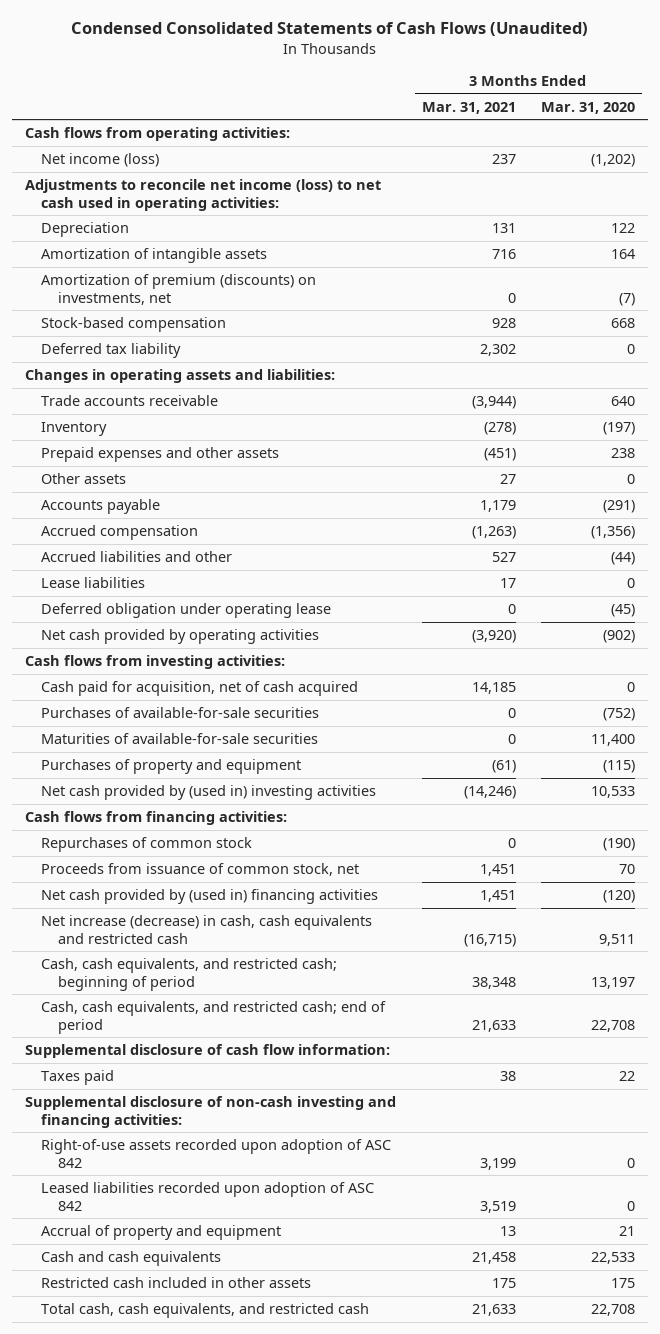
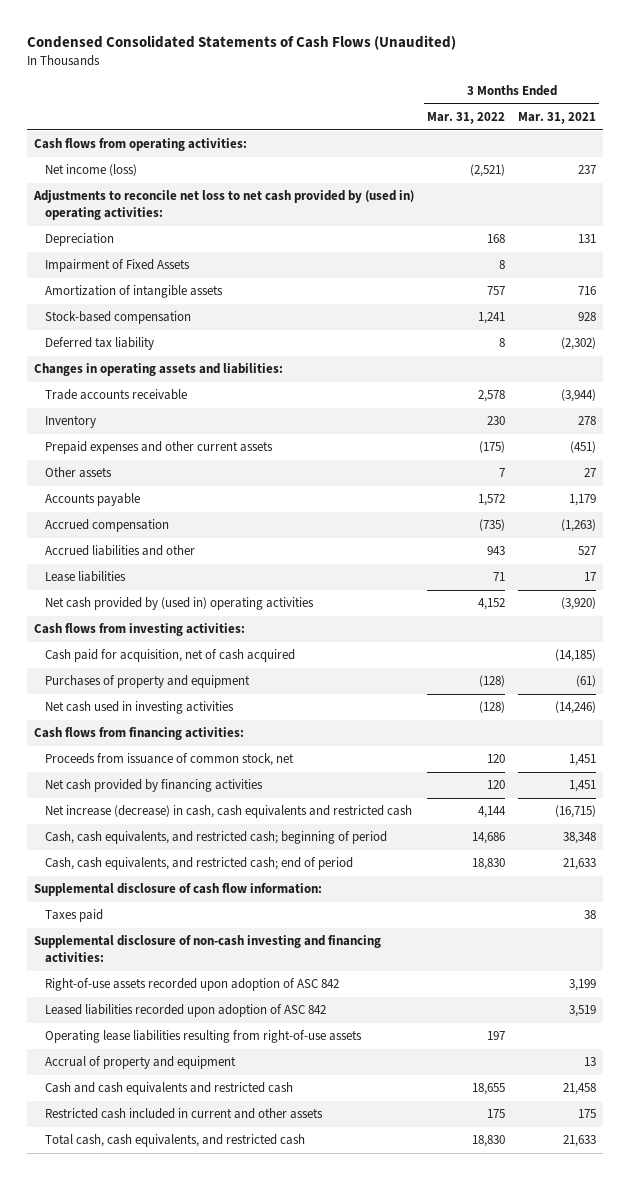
[541,101,636,114] Mar. 31, 2020 -> none
none -> [427,112,506,125] Mar. 31, 2022
[24,179,381,211] Adjustments to reconcile net income (loss) to net cash used in operating activities: -> [32,190,414,220] Adjustments to reconcile net loss to net cash provided by (used in) operating activities:
none -> [45,259,191,273] Impairment of Fixed Assets
[41,274,317,305] Amortization of premium (discounts) on investments, net -> none
[479,344,516,357] 2,302 -> [561,337,597,351] (2,302)
[483,422,516,436] (278) -> [578,416,597,426] 278
[41,447,280,463] Prepaid expenses and other assets -> [45,441,274,455] Prepaid expenses and other current assets
[41,603,332,619] Deferred obligation under operating lease -> none
[41,629,320,645] Net cash provided by operating activities -> [45,597,315,611] Net cash provided by (used in) operating activities
[41,707,320,719] Purchases of available-for-sale securities -> none
[41,733,319,745] Maturities of available-for-sale securities -> none
[471,682,516,695] 14,185 -> [555,649,597,663] (14,185)
[41,785,377,801] Net cash provided by (used in) investing activities -> [45,701,235,715] Net cash used in investing activities
[41,837,253,853] Repurchases of common stock -> none
[41,889,379,905] Net cash provided by (used in) financing activities -> [45,779,264,793] Net cash provided by financing activities
none -> [45,1030,363,1044] Operating lease liabilities resulting from right-of-use assets
[41,1251,222,1267] Cash and cash equivalents -> [45,1082,294,1096] Cash and cash equivalents and restricted cash
[41,1277,312,1289] Restricted cash included in other assets -> [45,1108,324,1120] Restricted cash included in current and other assets

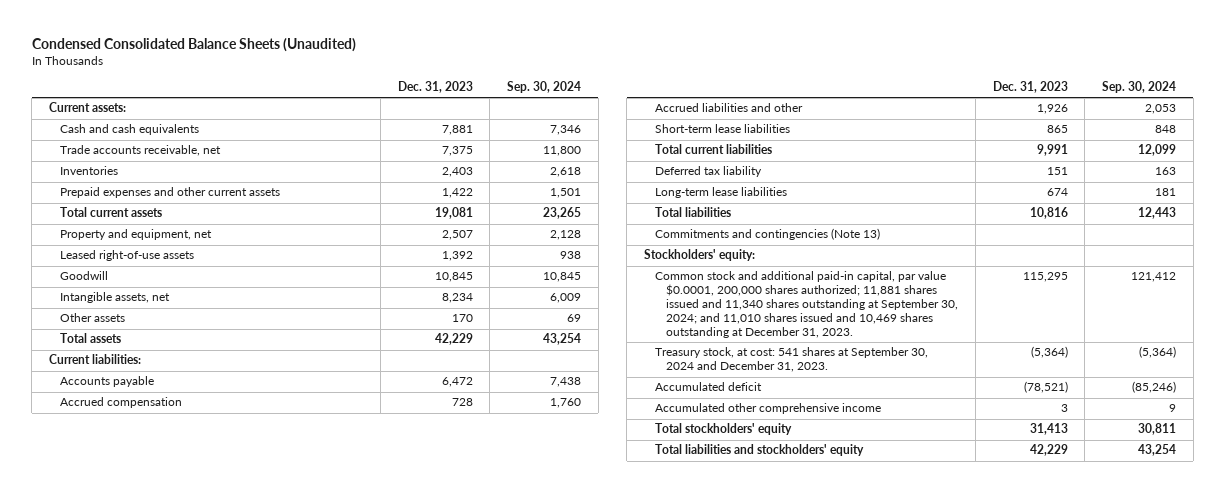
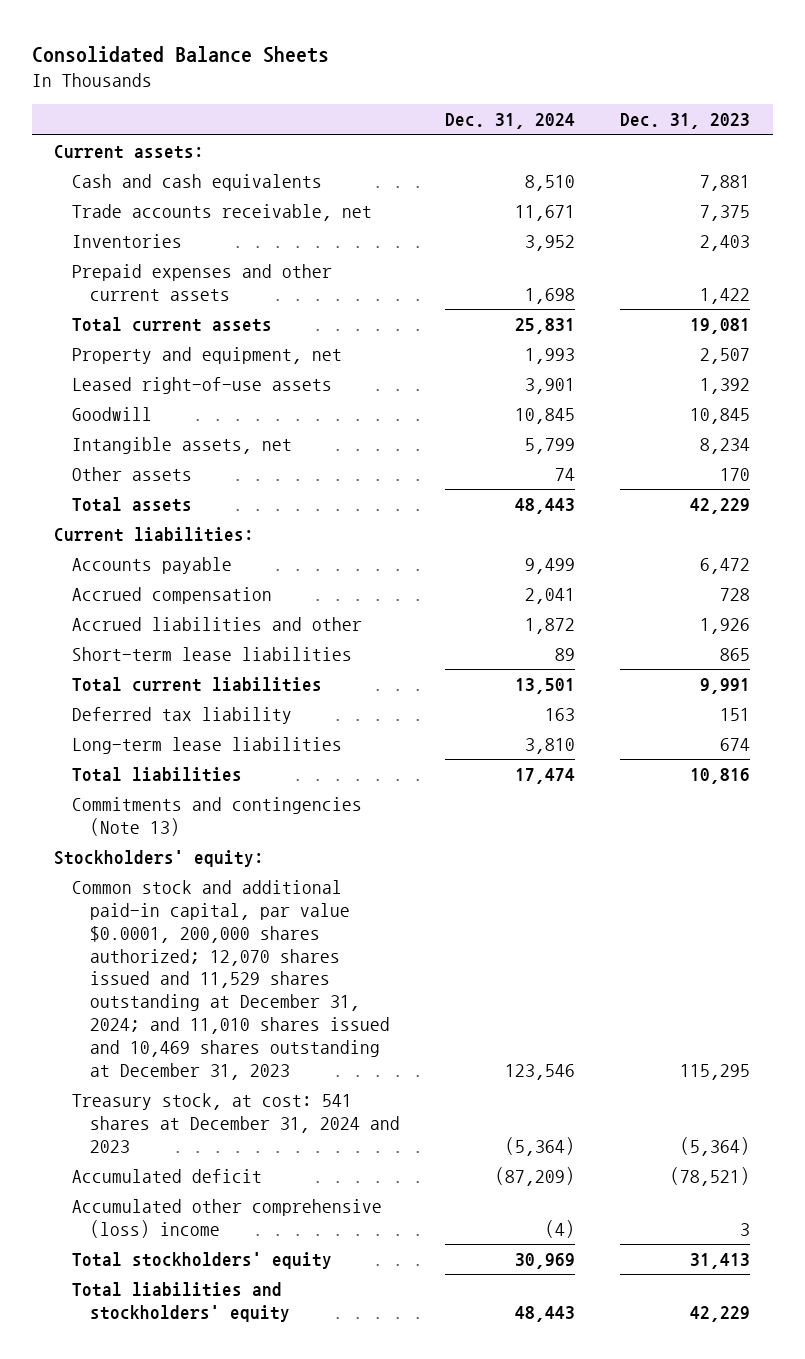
[31,38,356,53] Condensed Consolidated Balance Sheets (Unaudited) -> [31,45,329,63] Consolidated Balance Sheets
[506,81,581,94] Sep. 30, 2024 -> none
none -> [445,113,576,130] Dec. 31, 2024
[655,271,959,338] Common stock and additional paid-in capital, par value $0.0001, 200,000 shares authorized; 11,881 shares issued and 11,340 shares outstanding at September 30, 2024; and 11,010 shares issued and 10,469 shares outstanding at December 31, 2023. -> [72,880,391,1080] Common stock and additional paid-in capital, par value $0.0001, 200,000 shares authorized; 12,070 shares issued and 11,529 shares outstanding at December 31, 2024; and 11,010 shares issued and 10,469 shares outstanding at December 31, 2023
[655,347,929,373] Treasury stock, at cost: 541 shares at September 30, 2024 and December 31, 2023. -> [72,1093,401,1153] Treasury stock, at cost: 541 shares at December 31, 2024 and 2023
[655,403,882,415] Accumulated other comprehensive income -> [72,1199,383,1238] Accumulated other comprehensive (loss) income

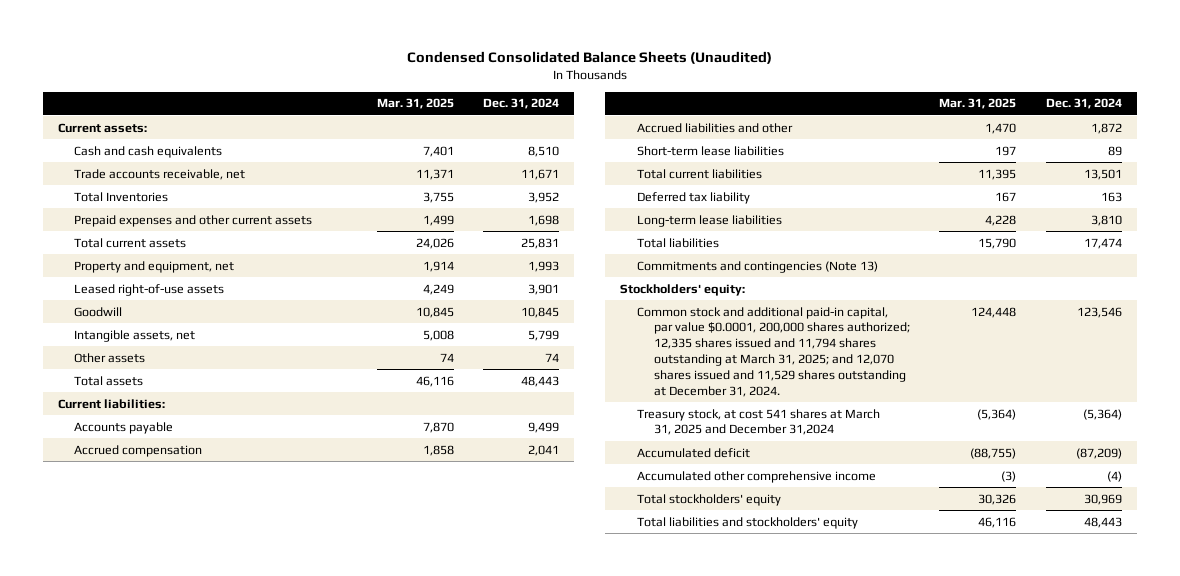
[31,45,329,63] Consolidated Balance Sheets -> [406,51,772,65] Condensed Consolidated Balance Sheets (Unaudited)
[620,113,751,130] Dec. 31, 2023 -> none
none -> [376,98,454,110] Mar. 31, 2025
[72,234,183,249] Inventories -> [74,191,169,202] Total Inventories
[72,880,391,1080] Common stock and additional paid-in capital, par value $0.0001, 200,000 shares authorized; 12,070 shares issued and 11,529 shares outstanding at December 31, 2024; and 11,010 shares issued and 10,469 shares outstanding at December 31, 2023 -> [637,306,910,397] Common stock and additional paid-in capital, par value $0.0001, 200,000 shares authorized; 12,335 shares issued and 11,794 shares outstanding at March 31, 2025; and 12,070 shares issued and 11,529 shares outstanding at December 31, 2024.
[72,1093,401,1153] Treasury stock, at cost: 541 shares at December 31, 2024 and 2023 -> [637,408,881,436] Treasury stock, at cost 541 shares at March 31, 2025 and December 31,2024
[72,1199,383,1238] Accumulated other comprehensive (loss) income -> [637,470,877,483] Accumulated other comprehensive income

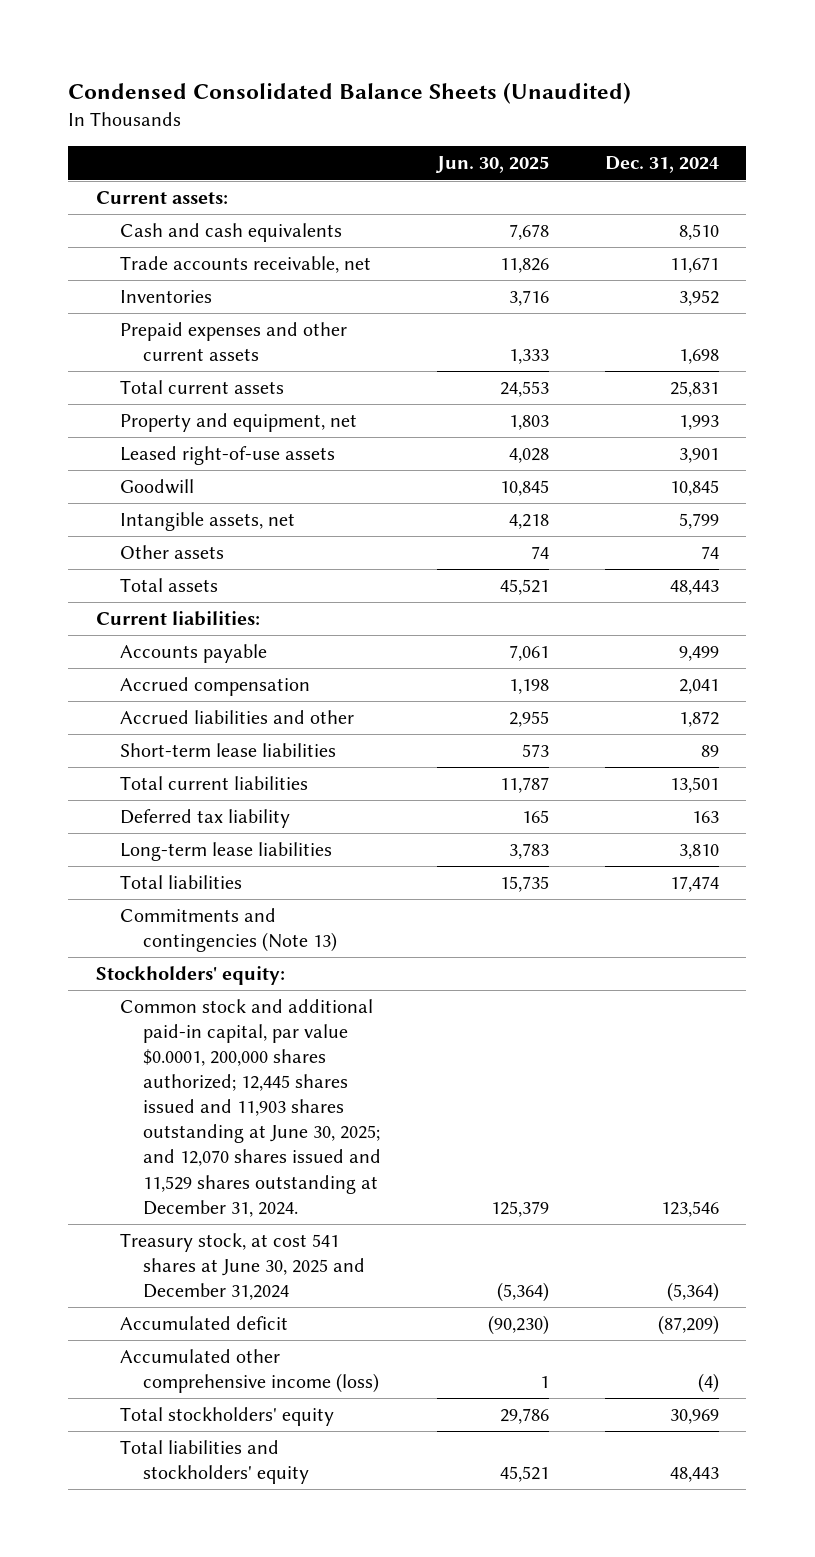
[376,98,454,110] Mar. 31, 2025 -> none
none -> [434,156,549,174] Jun. 30, 2025
[74,191,169,202] Total Inventories -> [119,290,212,304] Inventories
[637,306,910,397] Common stock and additional paid-in capital, par value $0.0001, 200,000 shares authorized; 12,335 shares issued and 11,794 shares outstanding at March 31, 2025; and 12,070 shares issued and 11,529 shares outstanding at December 31, 2024. -> [119,999,382,1217] Common stock and additional paid-in capital, par value $0.0001, 200,000 shares authorized; 12,445 shares issued and 11,903 shares outstanding at June 30, 2025; and 12,070 shares issued and 11,529 shares outstanding at December 31, 2024.
[637,408,881,436] Treasury stock, at cost 541 shares at March 31, 2025 and December 31,2024 -> [119,1233,366,1301] Treasury stock, at cost 541 shares at June 30, 2025 and December 31,2024
[637,470,877,483] Accumulated other comprehensive income -> [119,1349,380,1394] Accumulated other comprehensive income (loss)

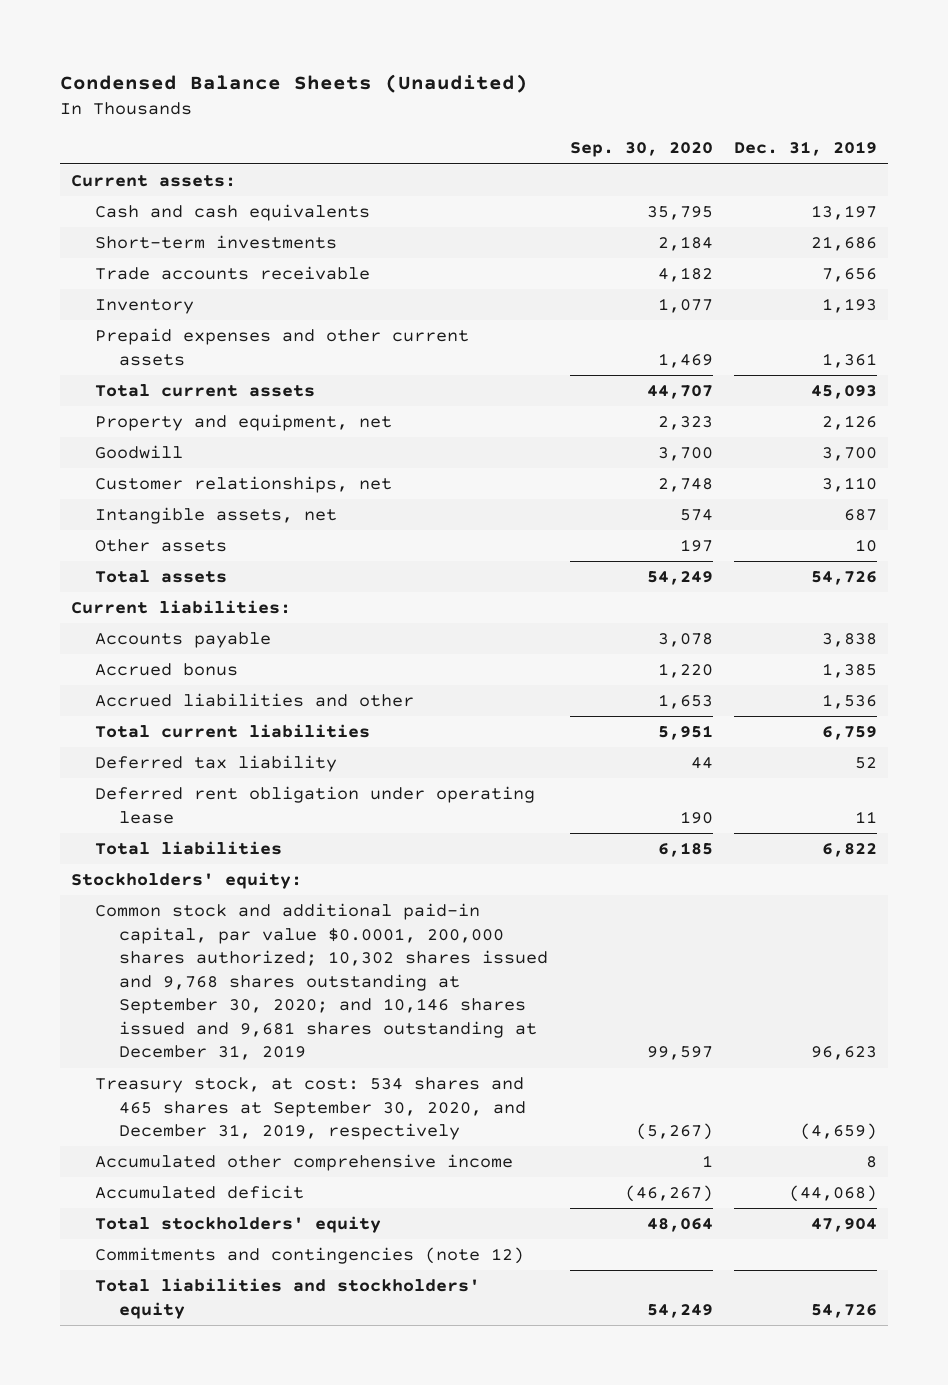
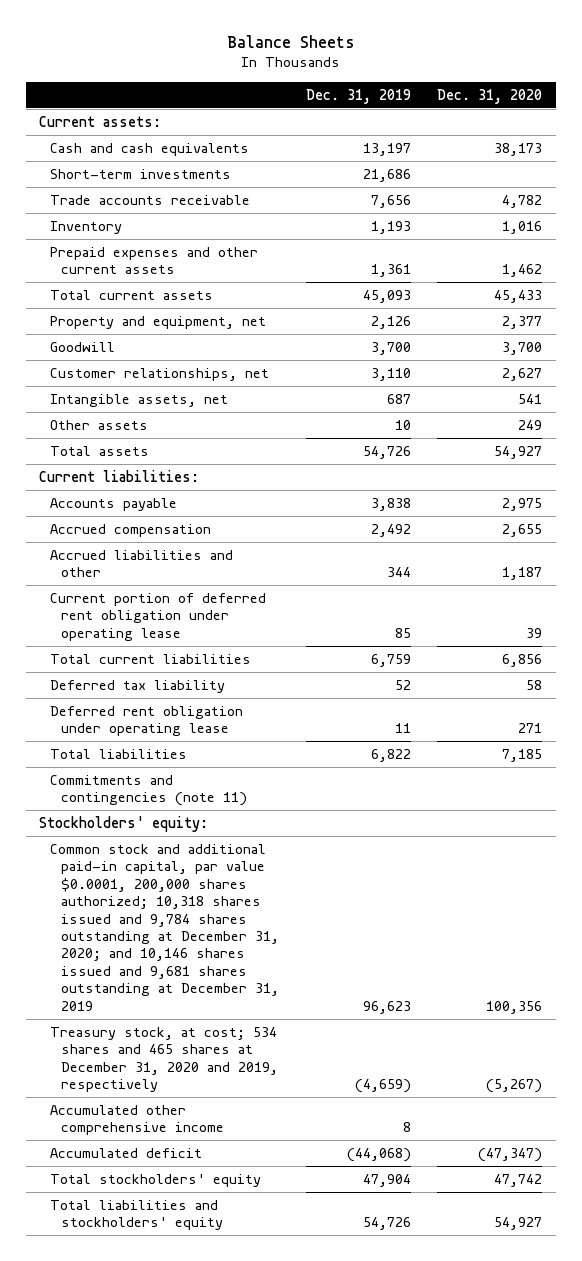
[60,74,529,94] Condensed Balance Sheets (Unaudited) -> [226,35,355,49] Balance Sheets
[569,142,713,158] Sep. 30, 2020 -> none
none -> [437,88,543,104] Dec. 31, 2020
[95,663,239,677] Accrued bonus -> [50,523,212,537] Accrued compensation
[822,663,878,679] 1,385 -> [370,523,411,537] 2,492
[822,694,878,710] 1,536 -> [386,567,411,578] 344
none -> [50,592,267,641] Current portion of deferred rent obligation under operating lease
none -> [50,774,248,807] Commitments and contingencies (note 11)
[95,903,549,1061] Common stock and additional paid-in capital, par value $0.0001, 200,000 shares authorized; 10,302 shares issued and 9,768 shares outstanding at September 30, 2020; and 10,146 shares issued and 9,681 shares outstanding at December 31, 2019 -> [50,843,280,1011] Common stock and additional paid-in capital, par value $0.0001, 200,000 shares authorized; 10,318 shares issued and 9,784 shares outstanding at December 31, 2020; and 10,146 shares issued and 9,681 shares outstanding at December 31, 2019
[95,1077,527,1141] Treasury stock, at cost: 534 shares and 465 shares at September 30, 2020, and December 31, 2019, respectively -> [50,1026,279,1093] Treasury stock, at cost; 534 shares and 465 shares at December 31, 2020 and 2019, respectively
[95,1247,525,1265] Commitments and contingencies (note 12) -> none

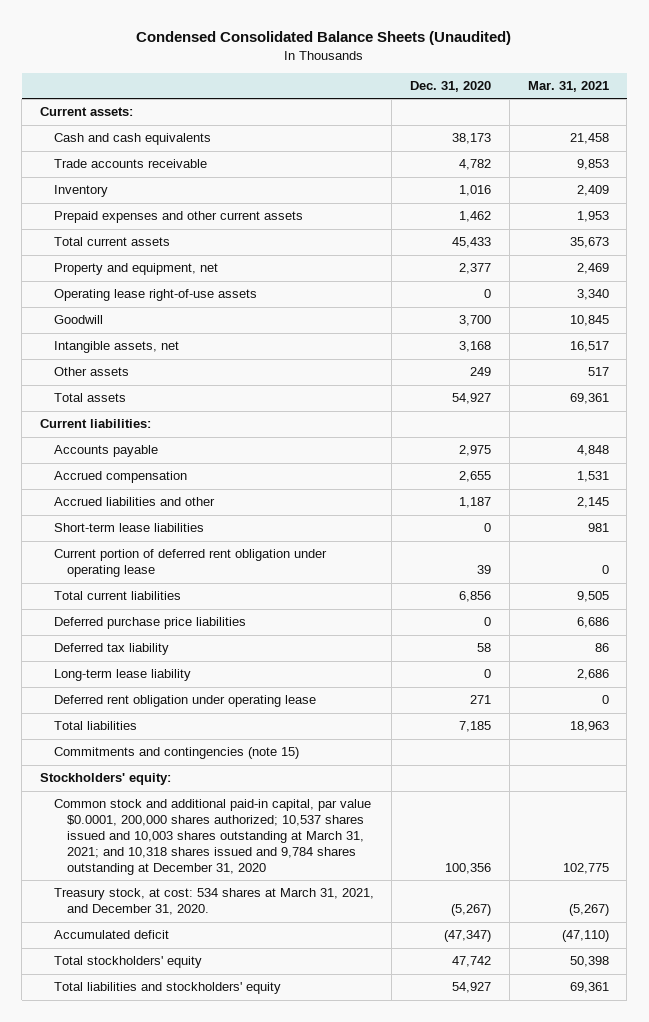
[226,35,355,49] Balance Sheets -> [136,31,512,46] Condensed Consolidated Balance Sheets (Unaudited)
[305,88,411,104] Dec. 31, 2019 -> none
none -> [527,81,609,93] Mar. 31, 2021
[50,168,232,179] Short-term investments -> none
none -> [53,289,257,302] Operating lease right-of-use assets
[50,367,270,381] Customer relationships, net -> none
[518,393,543,404] 541 -> [459,341,492,353] 3,168
none -> [53,523,204,533] Short-term lease liabilities
none -> [53,617,246,630] Deferred purchase price liabilities
none -> [53,669,191,682] Long-term lease liability
[50,774,248,807] Commitments and contingencies (note 11) -> [53,747,299,760] Commitments and contingencies (note 15)
[50,1104,225,1136] Accumulated other comprehensive income -> none
[50,843,280,1011] Common stock and additional paid-in capital, par value $0.0001, 200,000 shares authorized; 10,318 shares issued and 9,784 shares outstanding at December 31, 2020; and 10,146 shares issued and 9,681 shares outstanding at December 31, 2019 -> [53,799,371,876] Common stock and additional paid-in capital, par value $0.0001, 200,000 shares authorized; 10,537 shares issued and 10,003 shares outstanding at March 31, 2021; and 10,318 shares issued and 9,784 shares outstanding at December 31, 2020
[50,1026,279,1093] Treasury stock, at cost; 534 shares and 465 shares at December 31, 2020 and 2019, respectively -> [53,888,374,916] Treasury stock, at cost: 534 shares at March 31, 2021, and December 31, 2020.

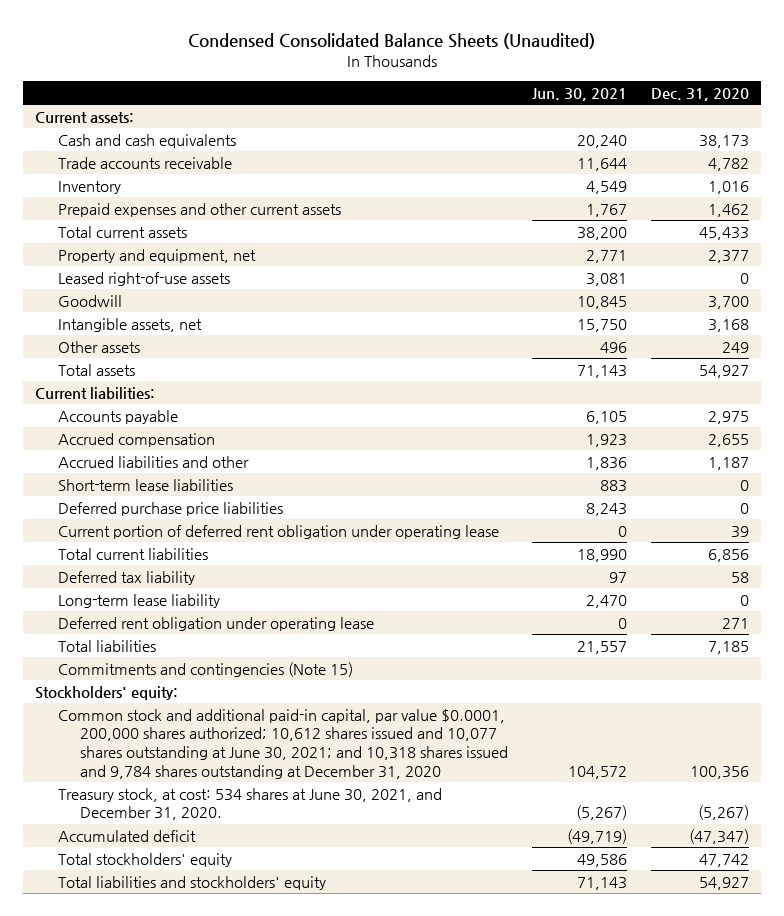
[527,81,609,93] Mar. 31, 2021 -> none
none -> [532,87,628,101] Jun. 30, 2021
[53,289,257,302] Operating lease right-of-use assets -> [57,271,230,286] Leased right-of-use assets
[53,617,246,630] Deferred purchase price liabilities -> [57,501,283,516] Deferred purchase price liabilities
[53,747,299,760] Commitments and contingencies (note 15) -> [57,661,353,677] Commitments and contingencies (Note 15)
[53,799,371,876] Common stock and additional paid-in capital, par value $0.0001, 200,000 shares authorized; 10,537 shares issued and 10,003 shares outstanding at March 31, 2021; and 10,318 shares issued and 9,784 shares outstanding at December 31, 2020 -> [57,708,509,779] Common stock and additional paid-in capital, par value $0.0001, 200,000 shares authorized; 10,612 shares issued and 10,077 shares outstanding at June 30, 2021; and 10,318 shares issued and 9,784 shares outstanding at December 31, 2020
[53,888,374,916] Treasury stock, at cost: 534 shares at March 31, 2021, and December 31, 2020. -> [57,787,442,821] Treasury stock, at cost: 534 shares at June 30, 2021, and December 31, 2020.

